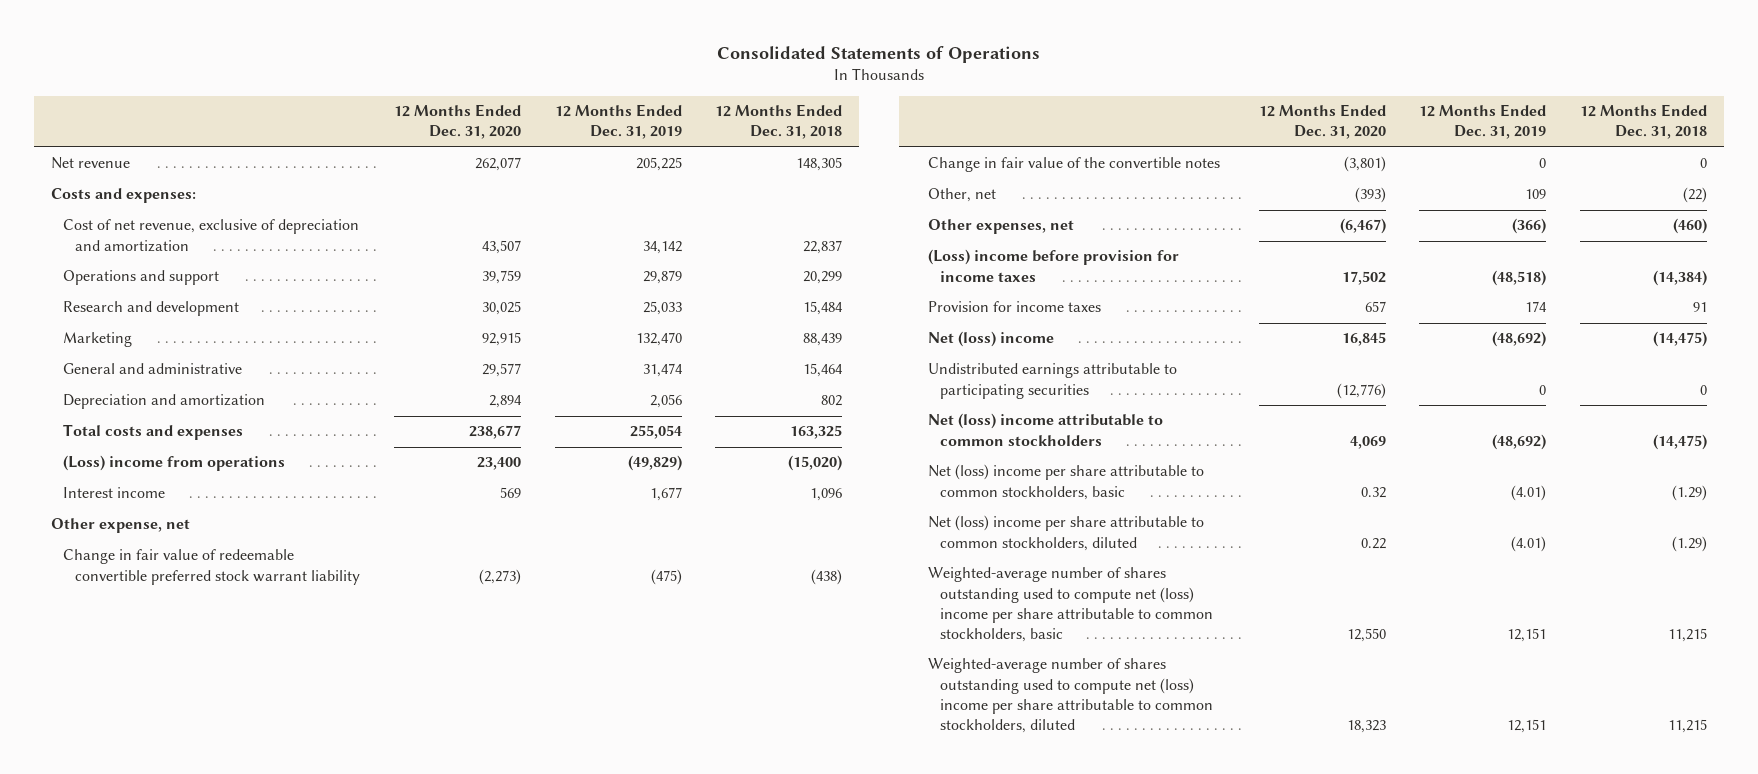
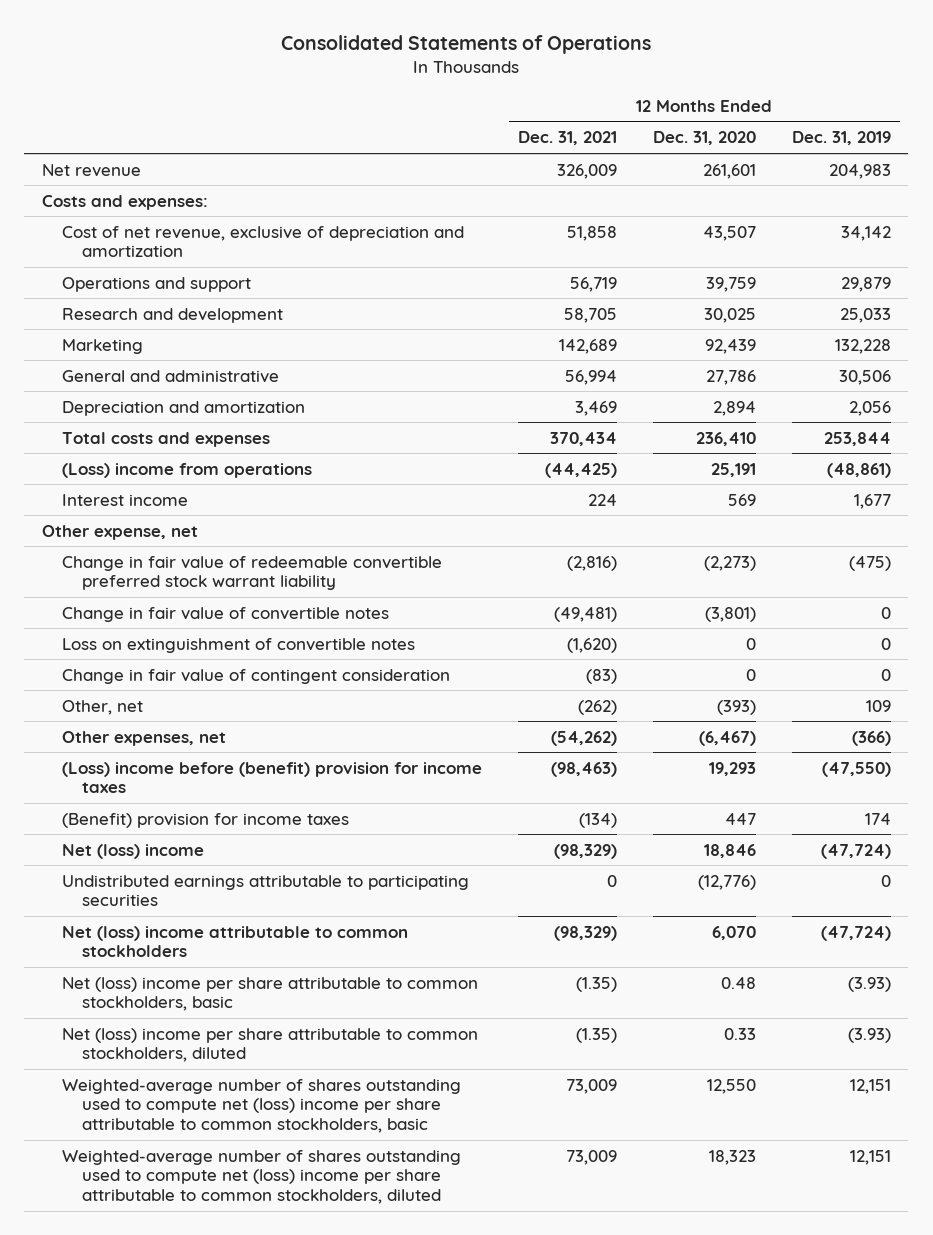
[715,104,843,140] 12 Months Ended Dec. 31, 2018 -> none
none -> [518,131,618,146] Dec. 31, 2021
[474,157,521,172] 262,077 -> [702,163,756,179] 261,601
[635,157,682,172] 205,225 -> [828,163,891,179] 204,983
[481,332,521,347] 92,915 -> [704,338,756,354] 92,439
[635,332,682,347] 132,470 -> [834,338,891,354] 132,228
[481,363,521,378] 29,577 -> [705,369,756,385] 27,786
[642,363,683,378] 31,474 -> [838,369,891,385] 30,506
[468,425,521,440] 238,677 -> [695,431,756,446] 236,410
[629,425,682,440] 255,054 -> [823,431,891,446] 253,844
[476,457,521,471] 23,400 -> [710,462,756,477] 25,191
[627,455,682,472] (49,829) -> [826,462,891,478] (48,861)
[927,157,1220,173] Change in fair value of the convertible notes -> [62,606,390,622] Change in fair value of convertible notes
none -> [62,637,416,653] Loss on extinguishment of convertible notes
none -> [62,668,451,684] Change in fair value of contingent consideration
[927,249,1179,282] (Loss) income before provision for income taxes -> [62,761,483,794] (Loss) income before (benefit) provision for income taxes
[1341,270,1386,285] 17,502 -> [708,761,756,776] 19,293
[1492,269,1547,286] (48,518) -> [821,761,891,777] (47,550)
[927,301,1101,313] Provision for income taxes -> [62,812,350,828] (Benefit) provision for income taxes
[1364,301,1386,313] 657 -> [724,812,756,825] 447
[1341,332,1386,347] 16,845 -> [703,843,756,858] 18,846
[1492,331,1547,348] (48,692) -> [820,843,891,859] (47,724)
[1349,435,1386,449] 4,069 -> [711,925,756,940] 6,070
[1492,433,1547,450] (48,692) -> [820,925,891,941] (47,724)
[1360,486,1386,498] 0.32 -> [720,976,756,989] 0.48
[1511,484,1547,501] (4.01) -> [847,976,891,992] (3.93)
[1360,537,1386,549] 0.22 -> [723,1027,756,1040] 0.33
[1511,535,1547,552] (4.01) -> [847,1027,891,1043] (3.93)

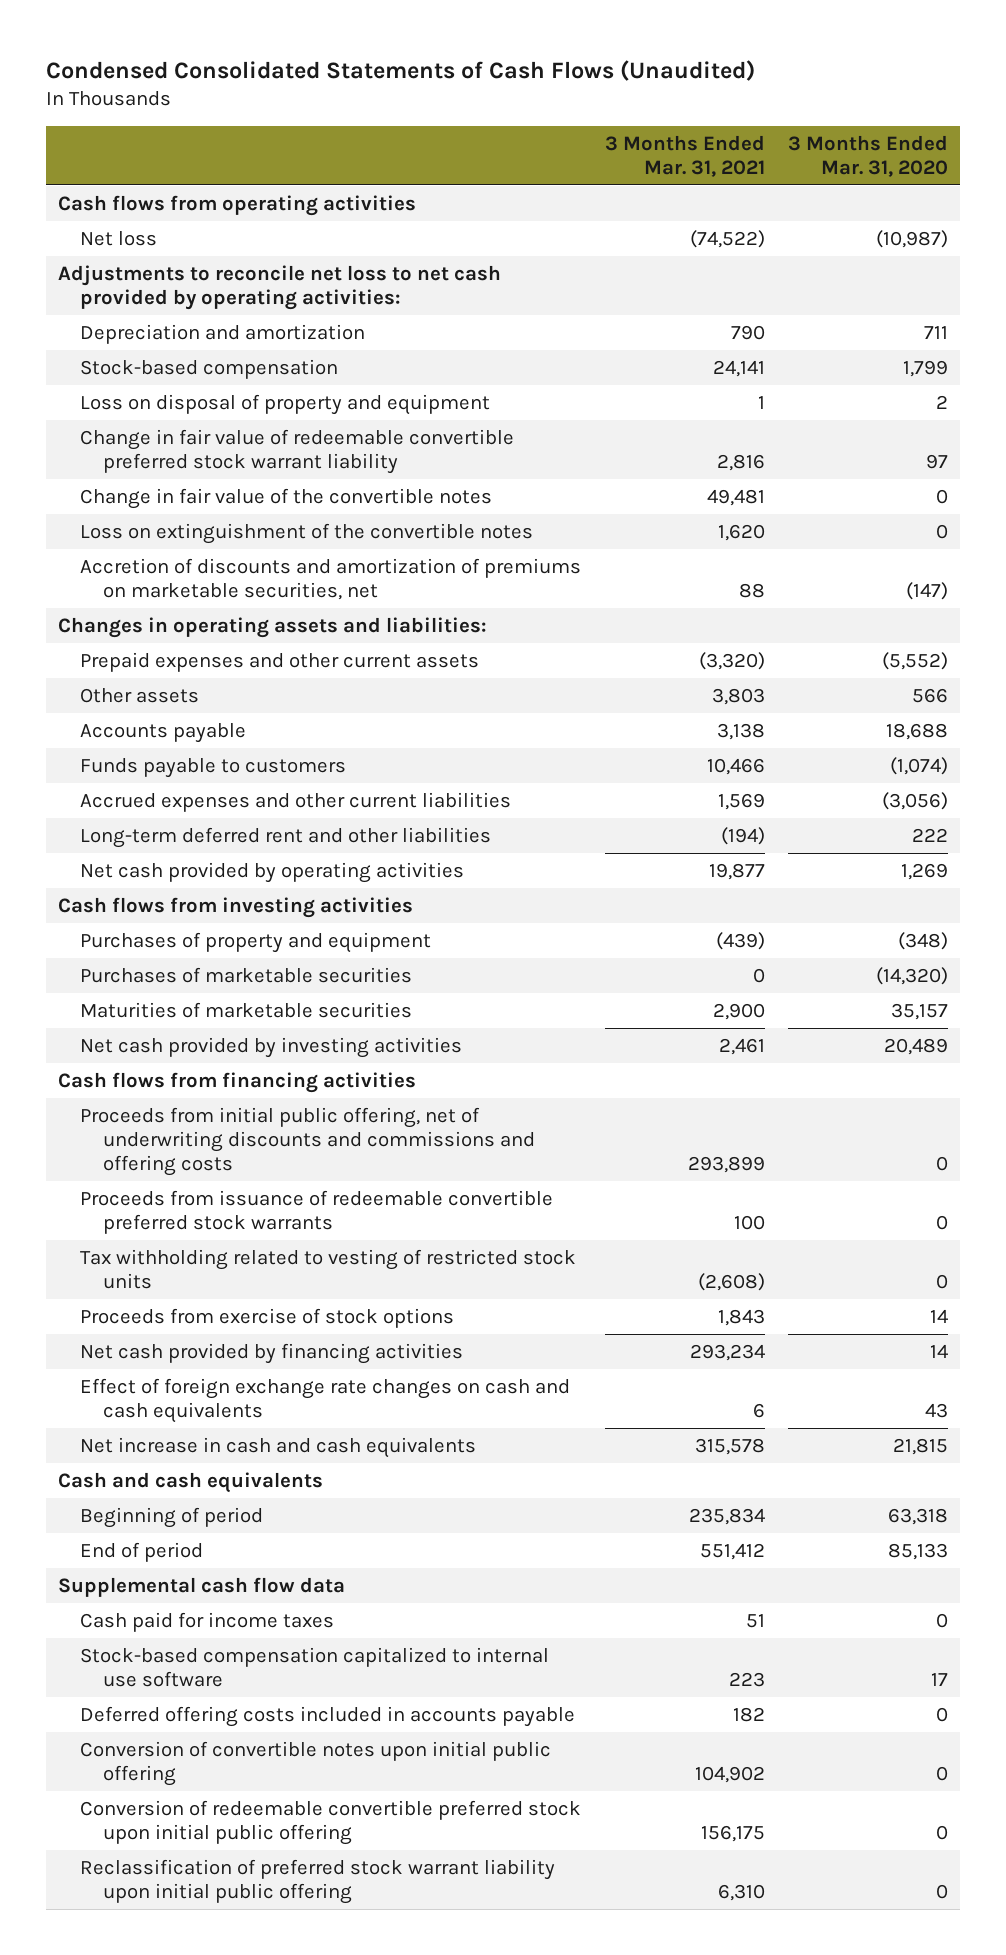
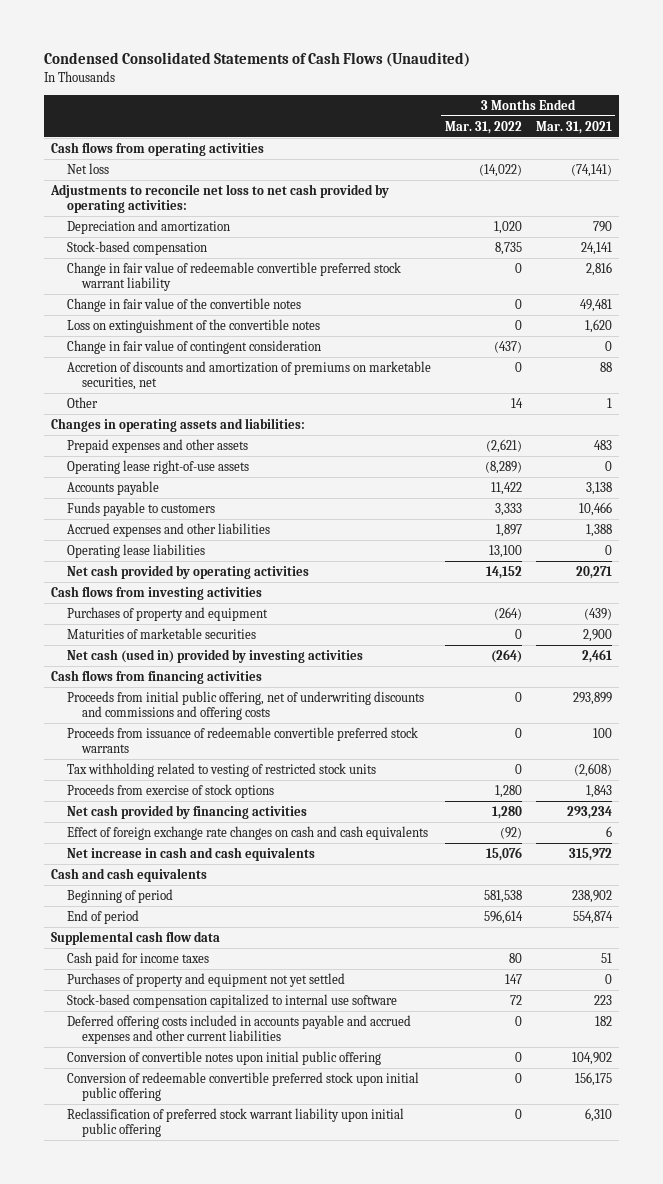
[788,134,949,177] 3 Months Ended Mar. 31, 2020 -> none
none -> [444,120,522,134] Mar. 31, 2022
[689,229,765,248] (74,522) -> [570,163,612,177] (74,141)
[80,393,491,415] Loss on disposal of property and equipment -> none
none -> [66,339,321,354] Change in fair value of contingent consideration
none -> [66,396,98,408] Other
[80,687,200,703] Other assets -> none
[80,651,480,672] Prepaid expenses and other current assets -> [66,438,248,453] Prepaid expenses and other assets
[698,651,765,670] (3,320) -> [593,439,612,450] 483
none -> [66,459,249,474] Operating lease right-of-use assets
[80,826,492,848] Long-term deferred rent and other liabilities -> none
[80,791,512,812] Accrued expenses and other current liabilities -> [66,522,270,537] Accrued expenses and other liabilities
[717,792,765,810] 1,569 -> [585,523,612,537] 1,388
none -> [66,543,205,558] Operating lease liabilities
[708,862,765,880] 19,877 -> [575,565,612,579] 20,271
[80,966,413,983] Purchases of marketable securities -> none
[80,1036,463,1058] Net cash provided by investing activities -> [66,648,363,663] Net cash (used in) provided by investing activities
[694,1437,765,1455] 315,578 -> [568,847,612,861] 315,972
[688,1507,765,1525] 235,834 -> [571,889,612,903] 238,902
[699,1542,765,1560] 551,412 -> [572,910,613,924] 554,874
none -> [66,972,345,987] Purchases of property and equipment not yet settled
[80,1705,576,1727] Deferred offering costs included in accounts payable -> [66,1014,411,1045] Deferred offering costs included in accounts payable and accrued expenses and other current liabilities

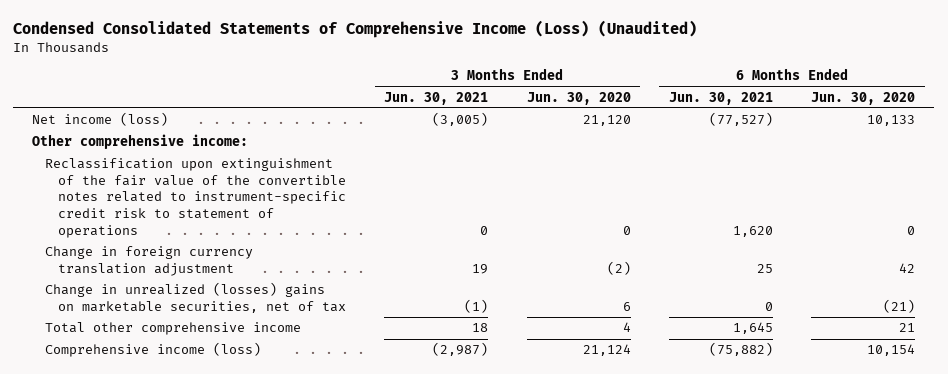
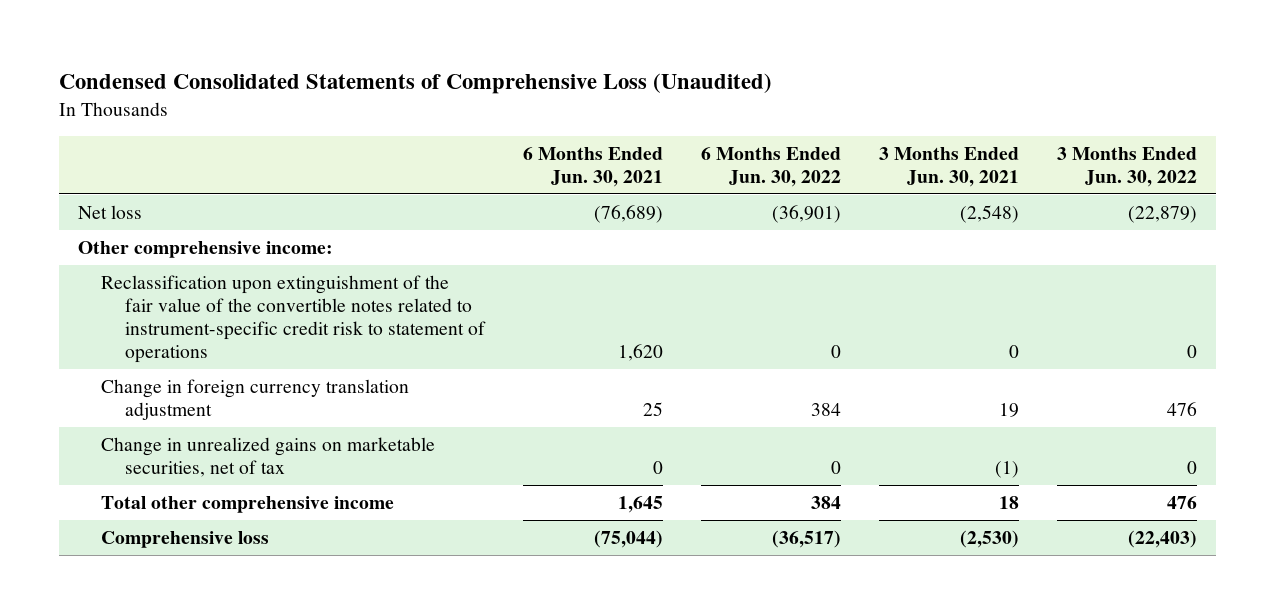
[13,19,698,38] Condensed Consolidated Statements of Comprehensive Income (Loss) (Unaudited) -> [58,73,772,95] Condensed Consolidated Statements of Comprehensive Loss (Unaudited)
[526,91,631,105] Jun. 30, 2020 -> none
[811,91,916,105] Jun. 30, 2020 -> none
none -> [700,146,841,187] 6 Months Ended Jun. 30, 2022
none -> [1057,146,1198,187] 3 Months Ended Jun. 30, 2022
[32,112,169,127] Net income (loss) -> [77,205,142,220] Net loss
[432,112,489,127] (3,005) -> [959,205,1019,224] (2,548)
[708,112,773,127] (77,527) -> [593,205,663,224] (76,689)
[45,282,347,313] Change in unrealized (losses) gains on marketable securities, net of tax -> [101,437,436,478] Change in unrealized gains on marketable securities, net of tax
[45,342,262,358] Comprehensive income (loss) -> [101,531,270,549] Comprehensive loss
[432,342,489,357] (2,987) -> [959,530,1019,549] (2,530)
[708,342,773,357] (75,882) -> [593,530,663,549] (75,044)

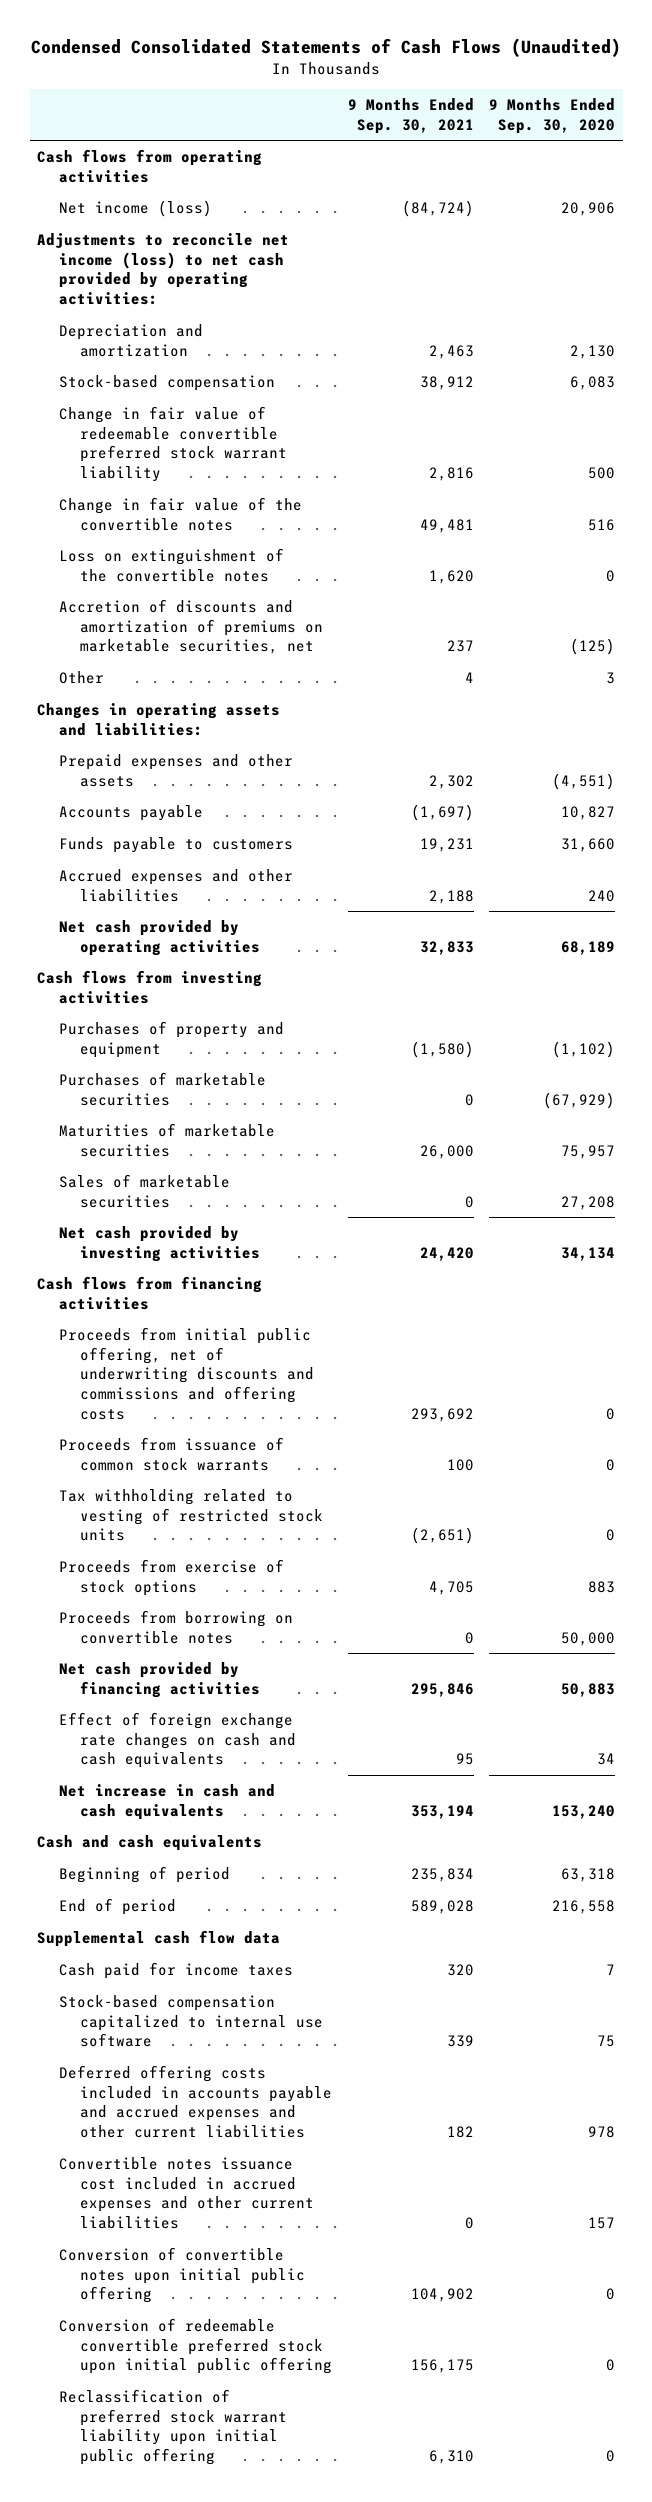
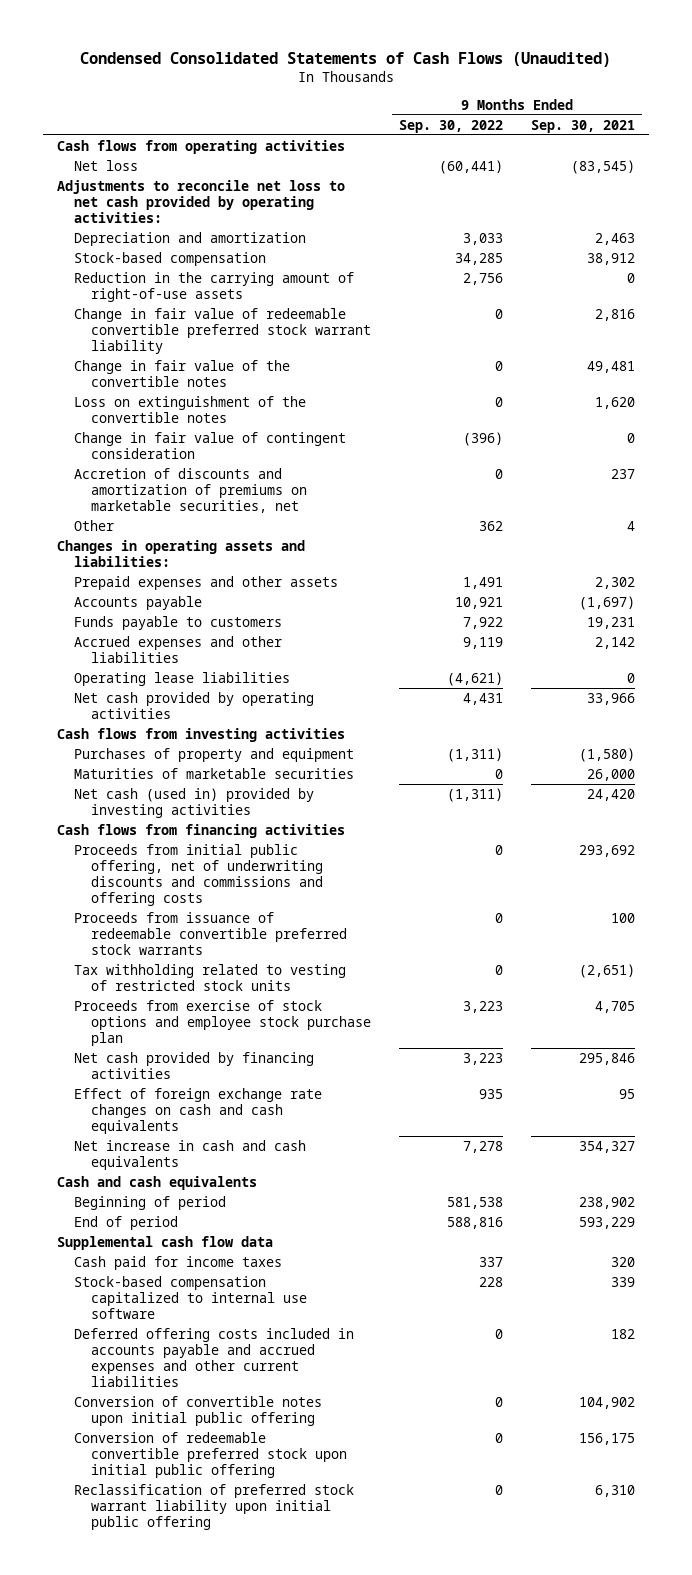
[489,98,616,134] 9 Months Ended Sep. 30, 2020 -> none
none -> [399,119,504,133] Sep. 30, 2022
[58,200,212,218] Net income (loss) -> [74,159,139,171] Net loss
[401,200,474,218] (84,724) -> [571,159,636,174] (83,545)
[37,233,290,305] Adjustments to reconcile net income (loss) to net cash provided by operating activities: -> [56,179,345,223] Adjustments to reconcile net loss to net cash provided by operating activities:
none -> [74,271,355,302] Reduction in the carrying amount of right-of-use assets
none -> [74,431,347,459] Change in fair value of contingent consideration
[428,889,474,904] 2,188 -> [595,636,636,649] 2,142
none -> [74,671,291,686] Operating lease liabilities
[419,940,474,955] 32,833 -> [587,692,636,705] 33,966
[58,1072,266,1106] Purchases of marketable securities -> none
[58,1174,230,1208] Sales of marketable securities -> none
[58,1226,261,1262] Net cash provided by investing activities -> [74,787,315,818] Net cash (used in) provided by investing activities
[58,1437,284,1471] Proceeds from issuance of common stock warrants -> [74,911,348,955] Proceeds from issuance of redeemable convertible preferred stock warrants
[58,1610,293,1644] Proceeds from borrowing on convertible notes -> none
[58,1559,284,1596] Proceeds from exercise of stock options -> [74,999,372,1046] Proceeds from exercise of stock options and employee stock purchase plan
[410,1804,474,1819] 353,194 -> [579,1140,636,1153] 354,327
[410,1868,474,1883] 235,834 -> [579,1196,636,1209] 238,902
[410,1900,474,1915] 589,028 -> [579,1216,636,1229] 593,229
[58,2157,315,2229] Convertible notes issuance cost included in accrued expenses and other current liabilities -> none

